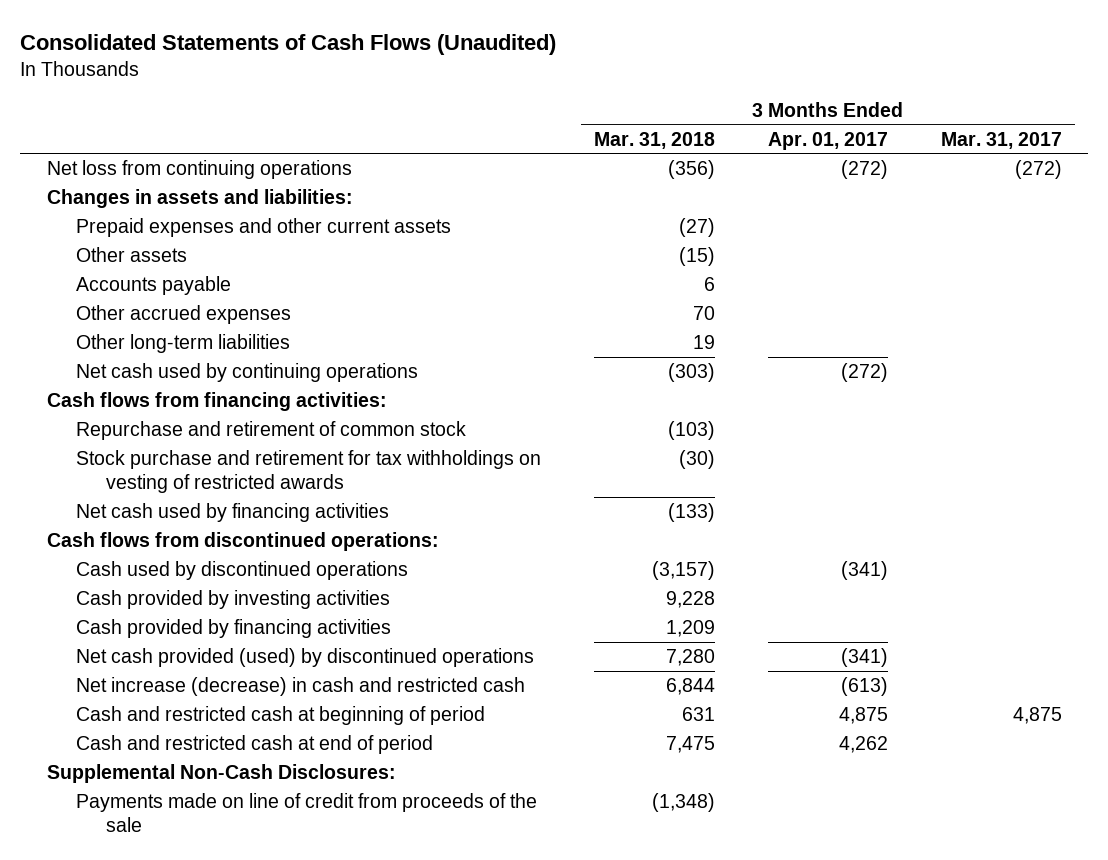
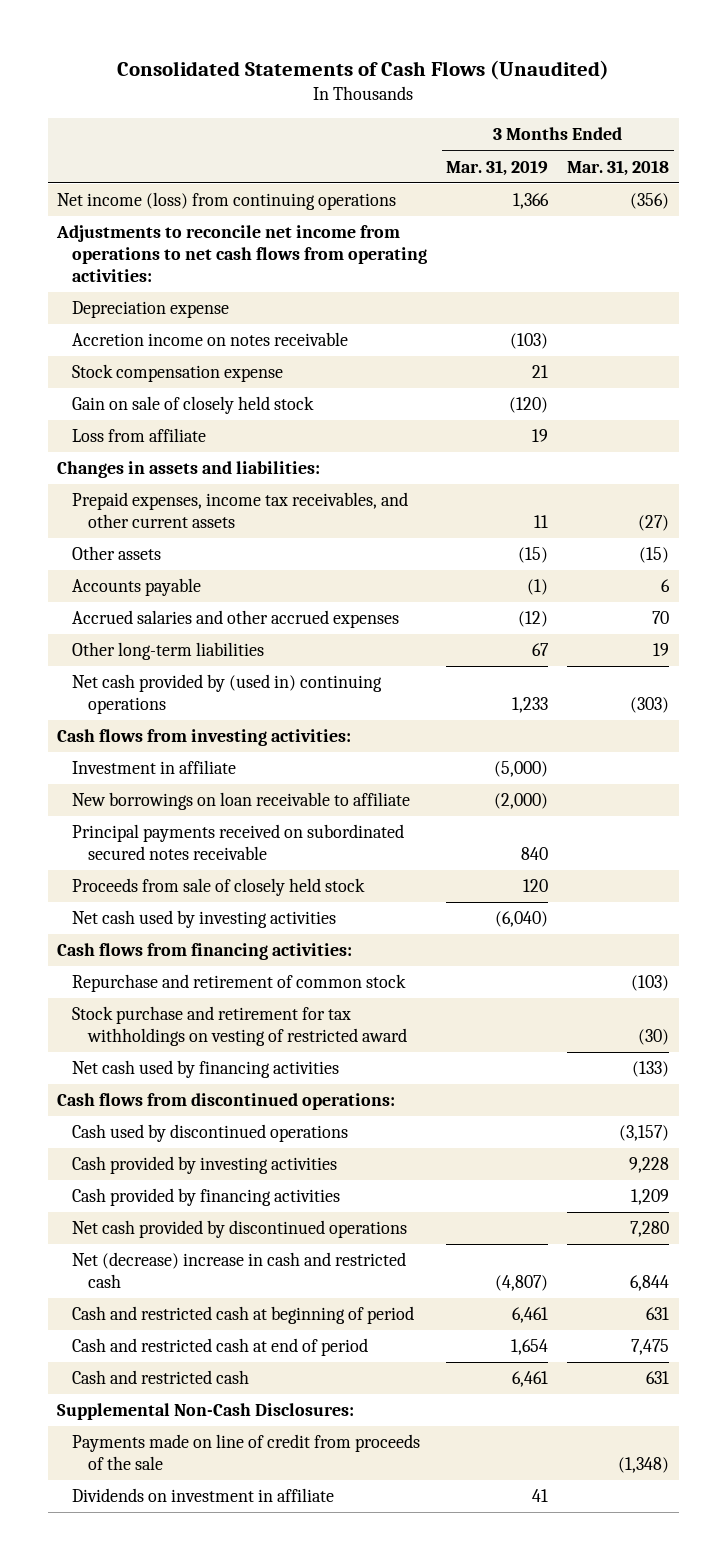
[767,131,888,150] Apr. 01, 2017 -> none
[940,131,1062,149] Mar. 31, 2017 -> none
none -> [446,159,549,176] Mar. 31, 2019
[46,160,352,180] Net loss from continuing operations -> [57,192,397,211] Net income (loss) from continuing operations
none -> [56,225,428,282] Adjustments to reconcile net income from operations to net cash flows from operating activities:
none -> [72,301,230,319] Depreciation expense
none -> [72,332,349,347] Accretion income on notes receivable
none -> [72,364,284,383] Stock compensation expense
none -> [72,396,315,415] Gain on sale of closely held stock
none -> [72,428,207,443] Loss from affiliate
[76,218,452,238] Prepaid expenses and other current assets -> [72,492,409,528] Prepaid expenses, income tax receivables, and other current assets
[76,305,292,325] Other accrued expenses -> [72,610,400,629] Accrued salaries and other accrued expenses
[76,363,419,383] Net cash used by continuing operations -> [72,674,383,714] Net cash provided by (used in) continuing operations
none -> [57,729,352,747] Cash flows from investing activities:
none -> [72,760,237,775] Investment in affiliate
none -> [72,792,411,811] New borrowings on loan receivable to affiliate
none -> [72,824,405,860] Principal payments received on subordinated secured notes receivable
none -> [72,878,366,897] Proceeds from sale of closely held stock
none -> [72,910,337,929] Net cash used by investing activities
[76,450,542,494] Stock purchase and retirement for tax withholdings on vesting of restricted awards -> [72,1006,407,1046] Stock purchase and retirement for tax withholdings on vesting of restricted award
[76,648,535,668] Net cash provided (used) by discontinued operations -> [72,1220,408,1239] Net cash provided by discontinued operations
[76,677,526,697] Net increase (decrease) in cash and restricted cash -> [72,1252,407,1288] Net (decrease) increase in cash and restricted cash
none -> [72,1370,250,1385] Cash and restricted cash
none -> [72,1488,335,1503] Dividends on investment in affiliate

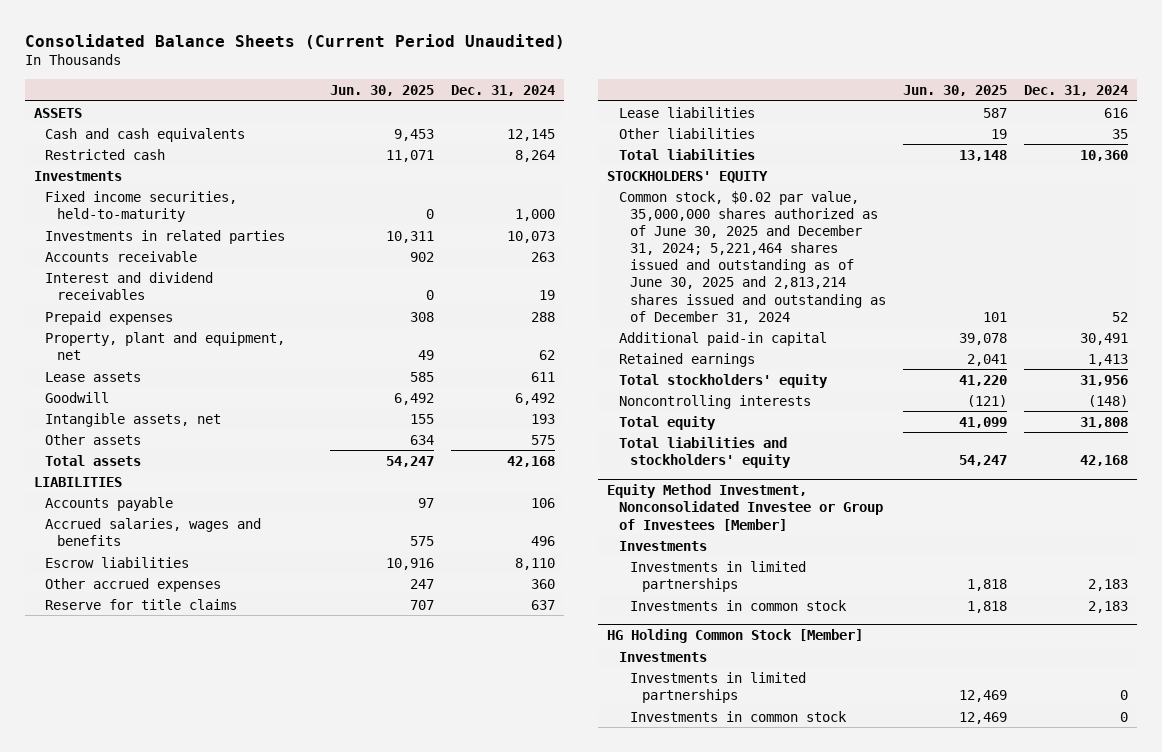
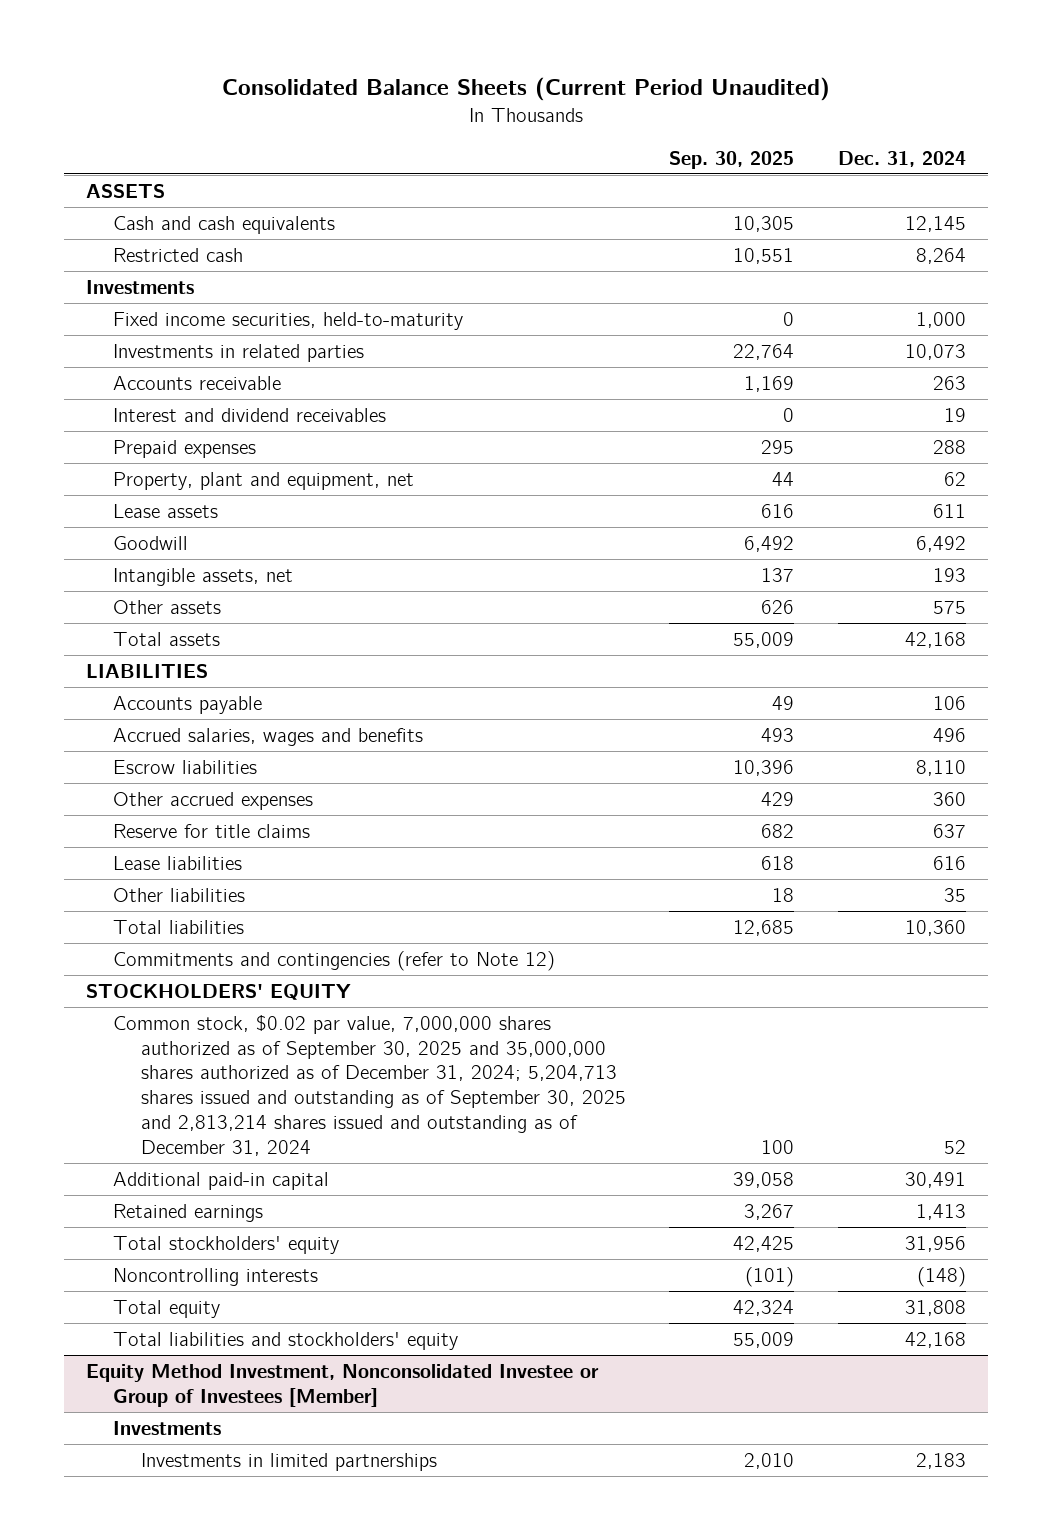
[330,84,435,96] Jun. 30, 2025 -> none
none -> [669,150,795,169] Sep. 30, 2025
none -> [113,950,556,971] Commitments and contingencies (refer to Note 12)
[618,190,887,324] Common stock, $0.02 par value, 35,000,000 shares authorized as of June 30, 2025 and December 31, 2024; 5,221,464 shares issued and outstanding as of June 30, 2025 and 2,813,214 shares issued and outstanding as of December 31, 2024 -> [113,1014,626,1156] Common stock, $0.02 par value, 7,000,000 shares authorized as of September 30, 2025 and 35,000,000 shares authorized as of December 31, 2024; 5,204,713 shares issued and outstanding as of September 30, 2025 and 2,813,214 shares issued and outstanding as of December 31, 2024
[630,599,848,611] Investments in common stock -> none
[606,629,863,644] HG Holding Common Stock [Member] -> none
[618,651,707,662] Investments -> none
[630,671,807,703] Investments in limited partnerships -> none
[630,710,848,722] Investments in common stock -> none

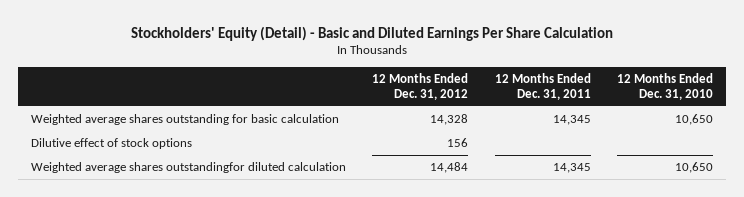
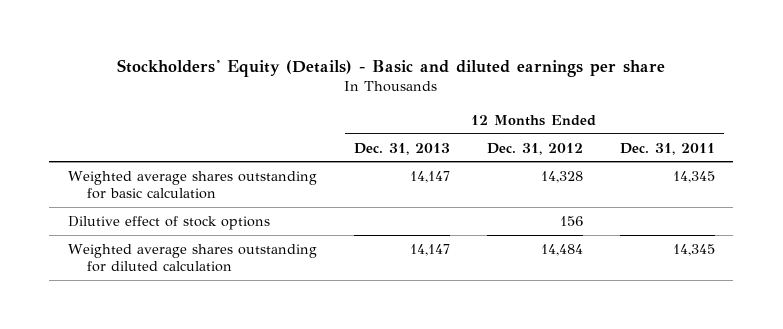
[130,25,613,41] Stockholders' Equity (Detail) - Basic and Diluted Earnings Per Share Calculation -> [117,58,666,77] Stockholders' Equity (Details) - Basic and diluted earnings per share
[616,73,713,100] 12 Months Ended Dec. 31, 2010 -> none
none -> [353,142,450,155] Dec. 31, 2013
[31,162,347,174] Weighted average shares outstandingfor diluted calculation -> [67,243,317,272] Weighted average shares outstanding for diluted calculation

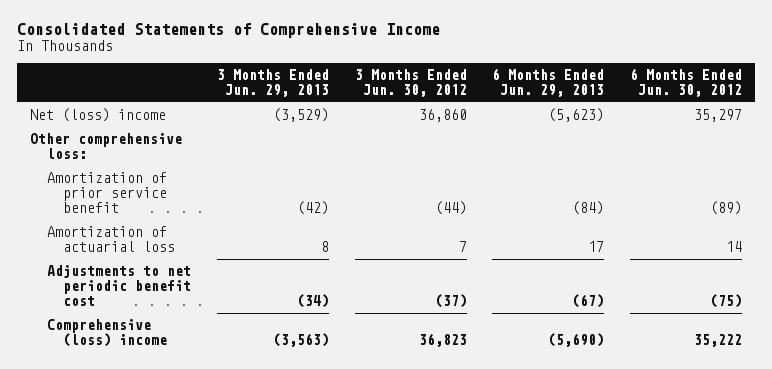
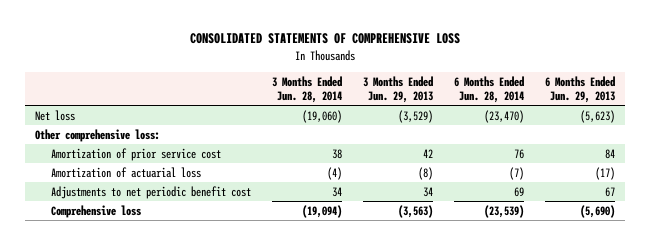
[17,23,441,39] Consolidated Statements of Comprehensive Income -> [190,33,461,45] CONSOLIDATED STATEMENTS OF COMPREHENSIVE LOSS
[354,69,467,98] 3 Months Ended Jun. 30, 2012 -> none
[630,68,743,98] 6 Months Ended Jun. 30, 2012 -> none
none -> [271,75,342,103] 3 Months Ended Jun. 28, 2014
none -> [453,75,524,103] 6 Months Ended Jun. 28, 2014
[30,108,167,123] Net (loss) income -> [35,109,76,121] Net loss
[46,172,167,214] Amortization of prior service benefit -> [50,147,221,161] Amortization of prior service cost
[296,201,329,216] (42) -> [422,148,433,158] 42
[572,201,605,216] (84) -> [604,148,615,159] 84
[320,241,329,253] 8 -> [417,166,433,180] (8)
[588,241,605,253] 17 -> [594,166,615,180] (17)
[296,294,329,309] (34) -> [422,186,433,197] 34
[572,294,605,309] (67) -> [604,186,615,197] 67
[46,319,167,348] Comprehensive (loss) income -> [50,204,141,218] Comprehensive loss

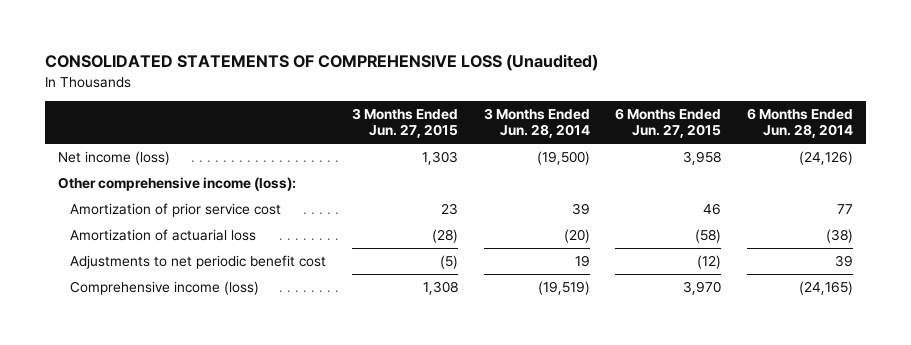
[190,33,461,45] CONSOLIDATED STATEMENTS OF COMPREHENSIVE LOSS -> [45,54,599,72] CONSOLIDATED STATEMENTS OF COMPREHENSIVE LOSS (Unaudited)
[362,75,433,103] 3 Months Ended Jun. 29, 2013 -> none
[544,75,615,103] 6 Months Ended Jun. 29, 2013 -> none
none -> [351,107,458,139] 3 Months Ended Jun. 27, 2015
none -> [615,107,722,139] 6 Months Ended Jun. 27, 2015
[35,109,76,121] Net loss -> [58,150,171,165] Net income (loss)
[301,109,342,123] (19,060) -> [536,150,590,165] (19,500)
[483,109,524,123] (23,470) -> [798,150,853,165] (24,126)
[35,128,161,142] Other comprehensive loss: -> [58,176,297,191] Other comprehensive income (loss):
[331,148,342,159] 38 -> [571,202,590,215] 39
[513,148,524,159] 76 -> [836,203,853,214] 77
[326,166,342,180] (4) -> [563,228,590,243] (20)
[508,166,524,180] (7) -> [825,228,853,243] (38)
[331,186,342,197] 34 -> [574,254,590,267] 19
[513,186,524,197] 69 -> [834,254,853,267] 39
[50,204,141,218] Comprehensive loss -> [70,280,260,295] Comprehensive income (loss)
[301,204,342,218] (19,094) -> [537,280,590,295] (19,519)
[483,204,524,218] (23,539) -> [798,280,853,295] (24,165)

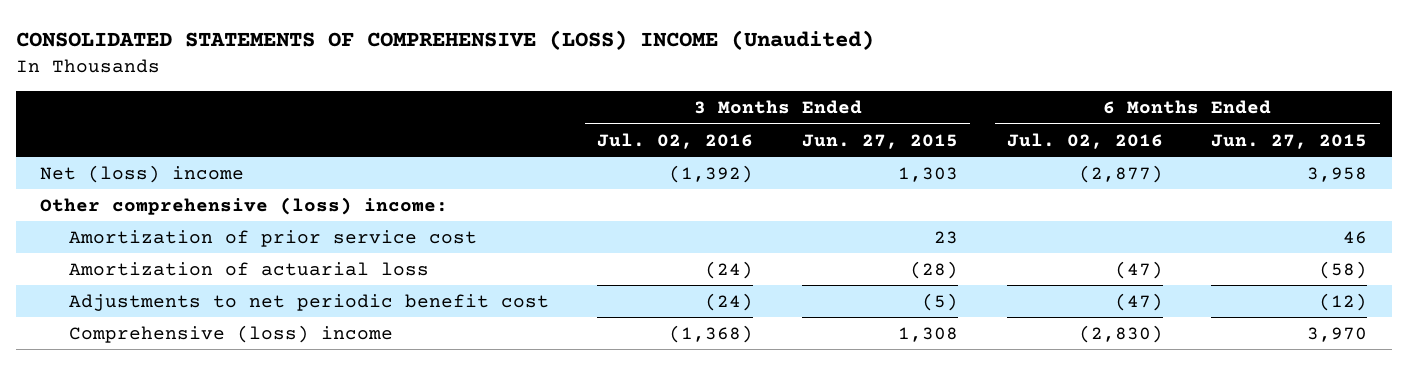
[45,54,599,72] CONSOLIDATED STATEMENTS OF COMPREHENSIVE LOSS (Unaudited) -> [15,29,874,50] CONSOLIDATED STATEMENTS OF COMPREHENSIVE (LOSS) INCOME (Unaudited)
[483,107,590,139] 3 Months Ended Jun. 28, 2014 -> none
[746,107,853,139] 6 Months Ended Jun. 28, 2014 -> none
none -> [597,132,754,149] Jul. 02, 2016
none -> [1006,132,1163,149] Jul. 02, 2016
[58,150,171,165] Net income (loss) -> [40,164,245,183] Net (loss) income
[58,176,297,191] Other comprehensive income (loss): -> [40,196,449,215] Other comprehensive (loss) income:
[70,280,260,295] Comprehensive income (loss) -> [68,324,393,343] Comprehensive (loss) income

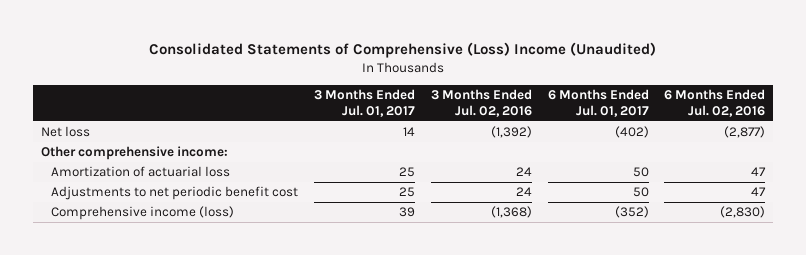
[15,29,874,50] CONSOLIDATED STATEMENTS OF COMPREHENSIVE (LOSS) INCOME (Unaudited) -> [149,41,657,58] Consolidated Statements of Comprehensive (Loss) Income (Unaudited)
[802,133,959,149] Jun. 27, 2015 -> none
[1211,133,1368,149] Jun. 27, 2015 -> none
none -> [314,89,416,117] 3 Months Ended Jul. 01, 2017
none -> [547,89,649,117] 6 Months Ended Jul. 01, 2017
[68,229,477,247] Amortization of prior service cost -> none
[40,164,245,183] Net (loss) income -> [40,126,90,138] Net loss
[40,196,449,215] Other comprehensive (loss) income: -> [40,146,228,161] Other comprehensive income:
[705,260,754,279] (24) -> [515,167,532,177] 24
[1114,260,1163,279] (47) -> [751,167,767,177] 47
[705,292,754,311] (24) -> [515,187,532,197] 24
[1114,292,1163,311] (47) -> [751,187,767,197] 47
[68,324,393,343] Comprehensive (loss) income -> [51,206,235,221] Comprehensive income (loss)

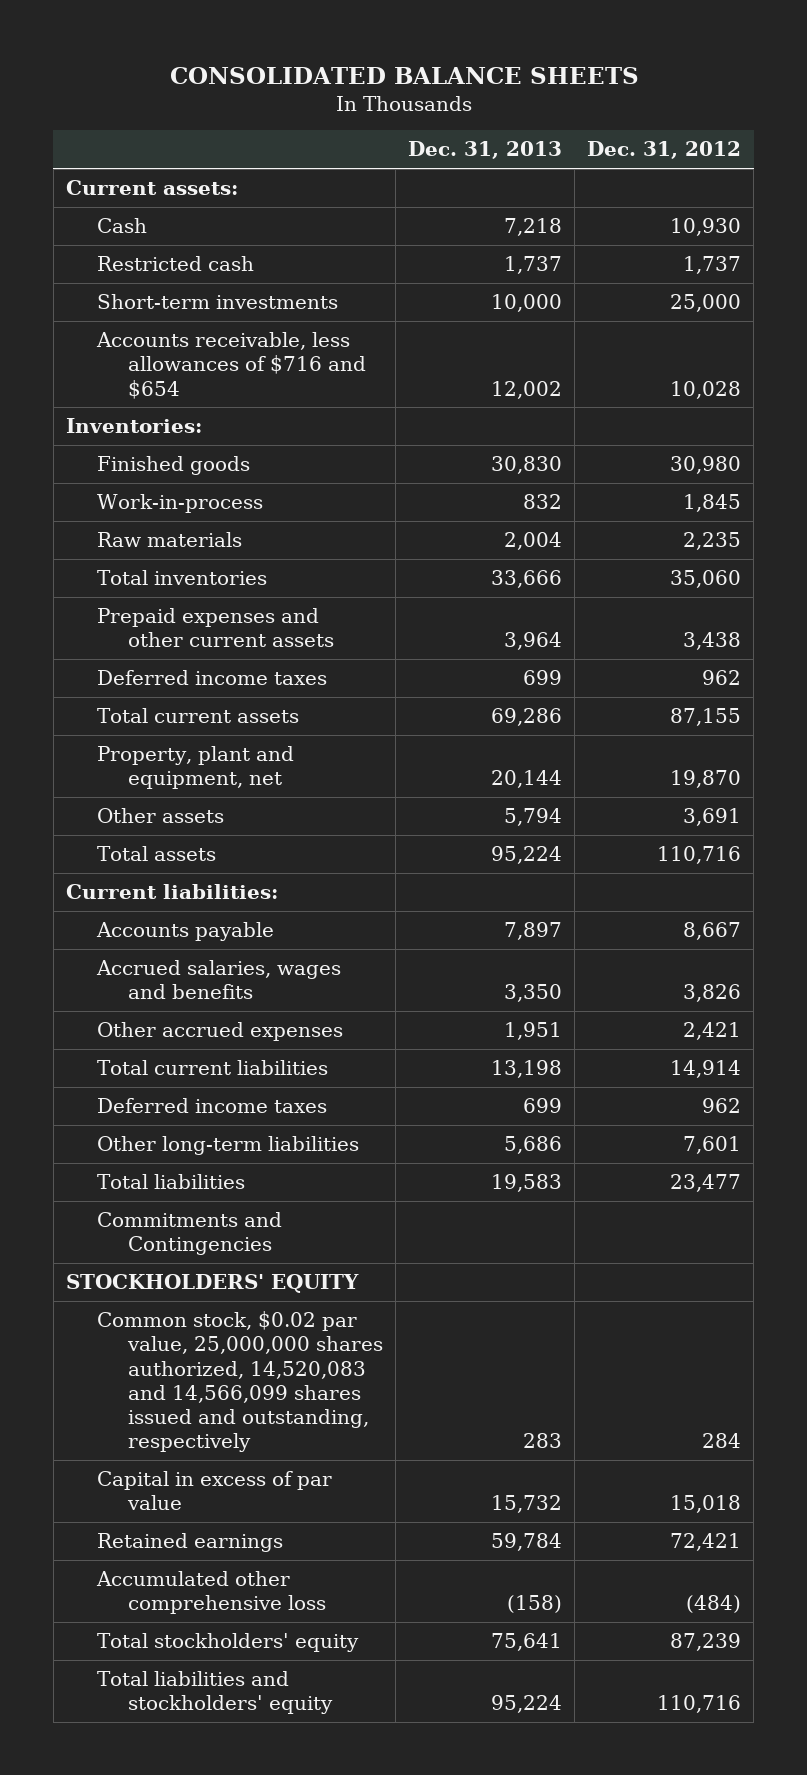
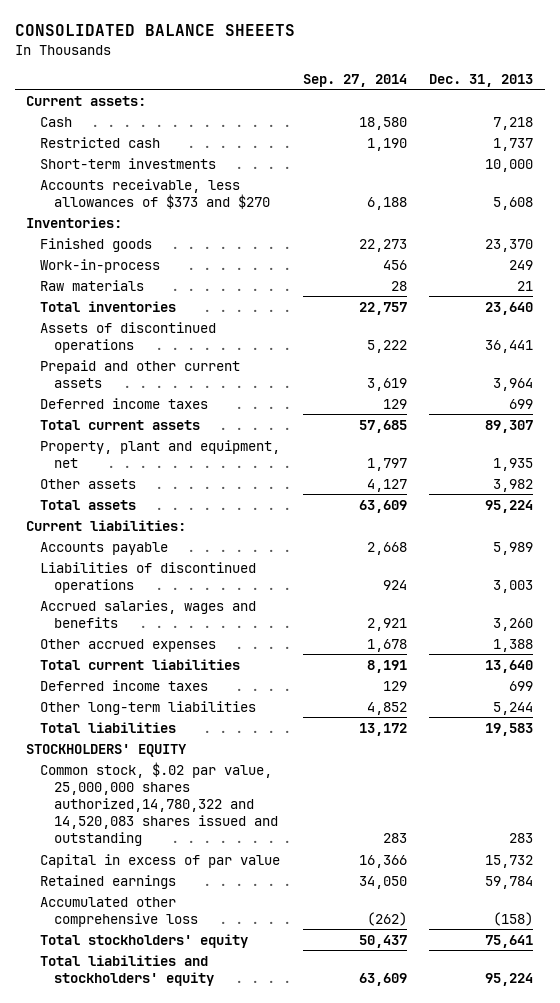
[169,66,639,84] CONSOLIDATED BALANCE SHEETS -> [15,24,296,37] CONSOLIDATED BALANCE SHEEETS
[587,141,742,160] Dec. 31, 2012 -> none
none -> [302,73,407,87] Sep. 27, 2014
[96,332,367,399] Accounts receivable, less allowances of $716 and $654 -> [40,178,270,209] Accounts receivable, less allowances of $373 and $270
[491,380,563,399] 12,002 -> [493,196,534,210] 5,608
[491,456,563,475] 30,830 -> [485,238,534,252] 23,370
[523,494,563,510] 832 -> [509,259,534,270] 249
[504,532,563,551] 2,004 -> [517,280,534,291] 21
[491,570,563,589] 33,666 -> [485,301,534,315] 23,640
none -> [40,321,217,353] Assets of discontinued operations
[97,608,335,648] Prepaid expenses and other current assets -> [40,359,241,388] Prepaid and other current assets
[491,708,563,727] 69,286 -> [485,419,534,433] 89,307
[491,770,563,789] 20,144 -> [493,457,534,471] 1,935
[504,808,563,827] 5,794 -> [493,478,534,492] 3,982
[504,922,563,941] 7,897 -> [493,541,534,555] 5,989
none -> [40,561,257,593] Liabilities of discontinued operations
[504,984,563,1003] 3,350 -> [493,617,534,631] 3,260
[504,1022,563,1041] 1,951 -> [493,638,534,652] 1,388
[491,1060,563,1079] 13,198 -> [485,659,534,673] 13,640
[504,1136,563,1155] 5,686 -> [493,701,534,715] 5,244
[97,1212,283,1256] Commitments and Contingencies -> none
[97,1311,384,1453] Common stock, $0.02 par value, 25,000,000 shares authorized, 14,520,083 and 14,566,099 shares issued and outstanding, respectively -> [40,761,278,847] Common stock, $.02 par value, 25,000,000 shares authorized,14,780,322 and 14,520,083 shares issued and outstanding

